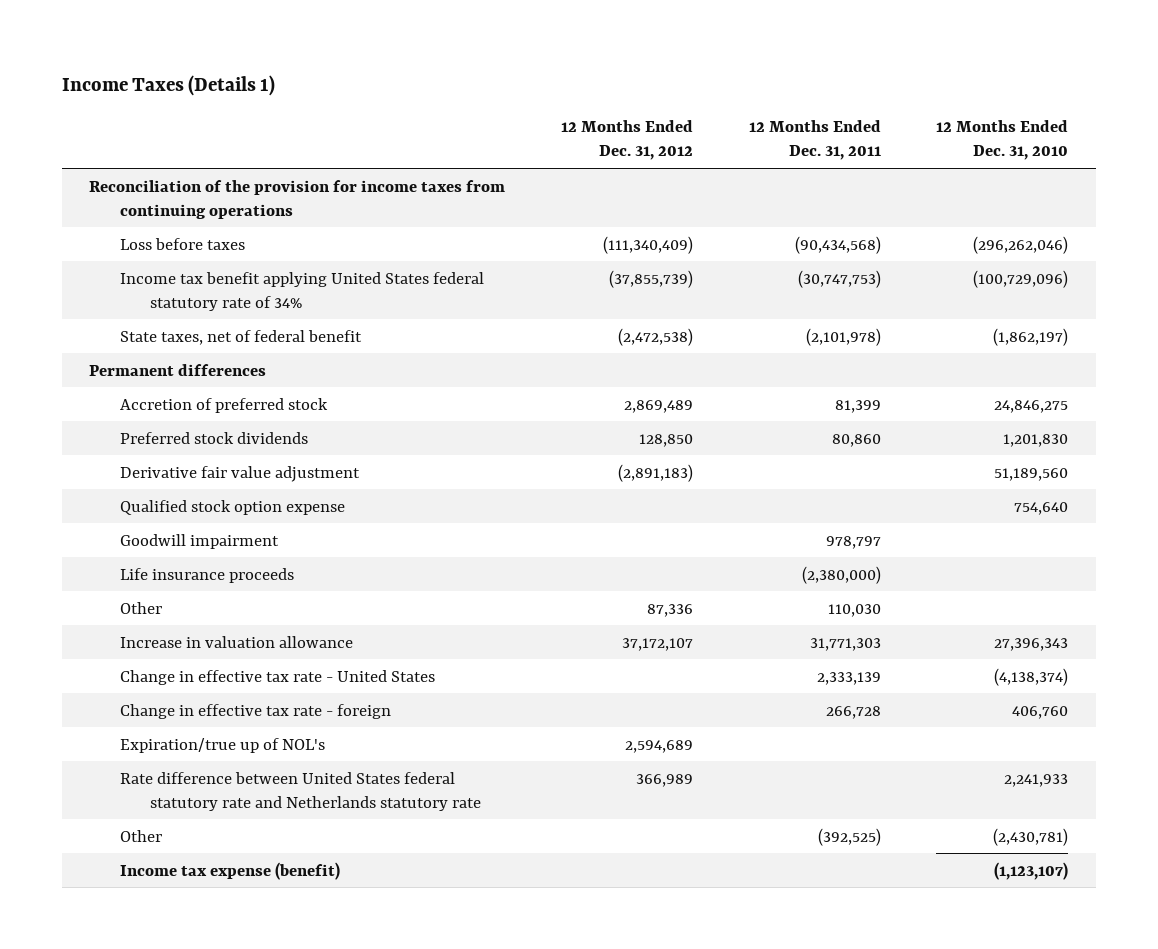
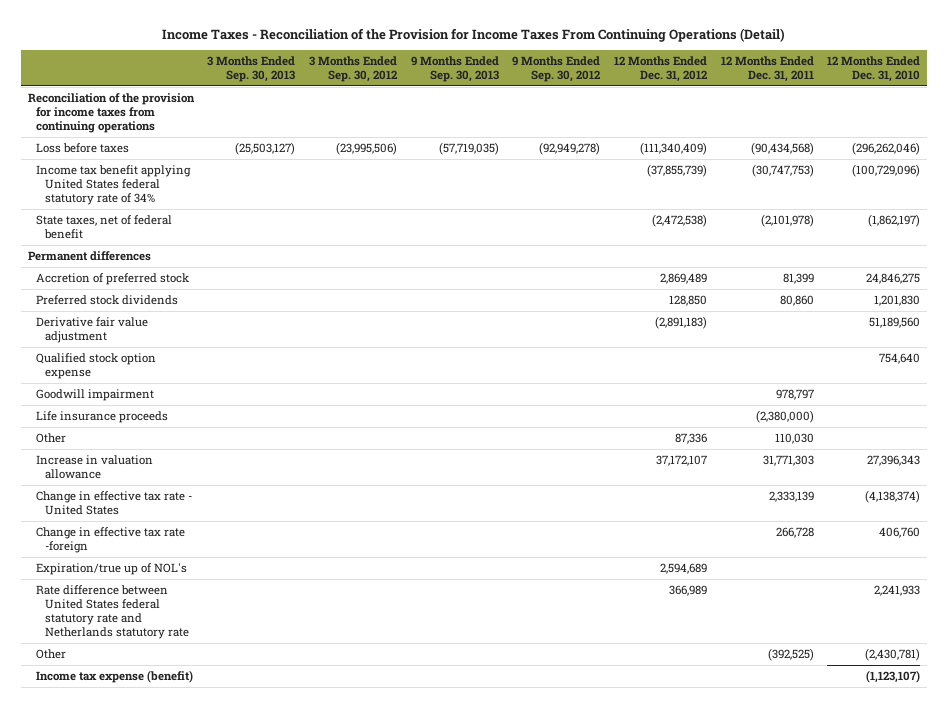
[61,74,275,96] Income Taxes (Details 1) -> [161,27,785,42] Income Taxes - Reconciliation of the Provision for Income Taxes From Continuing Operations (Detail)
none -> [207,56,296,83] 3 Months Ended Sep. 30, 2013
none -> [308,56,397,83] 3 Months Ended Sep. 30, 2012
none -> [410,56,499,83] 9 Months Ended Sep. 30, 2013
none -> [512,56,601,83] 9 Months Ended Sep. 30, 2012
[119,703,391,719] Change in effective tax rate - foreign -> [36,526,186,553] Change in effective tax rate -foreign

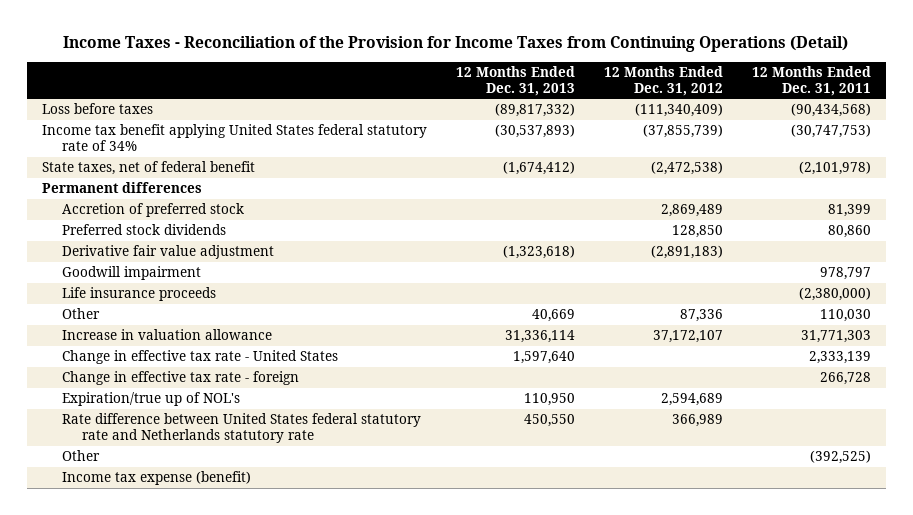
[161,27,785,42] Income Taxes - Reconciliation of the Provision for Income Taxes From Continuing Operations (Detail) -> [63,36,849,53] Income Taxes - Reconciliation of the Provision for Income Taxes from Continuing Operations (Detail)
[207,56,296,83] 3 Months Ended Sep. 30, 2013 -> none
[308,56,397,83] 3 Months Ended Sep. 30, 2012 -> none
[410,56,499,83] 9 Months Ended Sep. 30, 2013 -> none
[512,56,601,83] 9 Months Ended Sep. 30, 2012 -> none
[827,56,921,83] 12 Months Ended Dec. 31, 2010 -> none
none -> [455,65,575,96] 12 Months Ended Dec. 31, 2013
[27,92,195,133] Reconciliation of the provision for income taxes from continuing operations -> none
[36,352,157,379] Qualified stock option expense -> none
[36,526,186,553] Change in effective tax rate -foreign -> [62,371,300,386] Change in effective tax rate - foreign

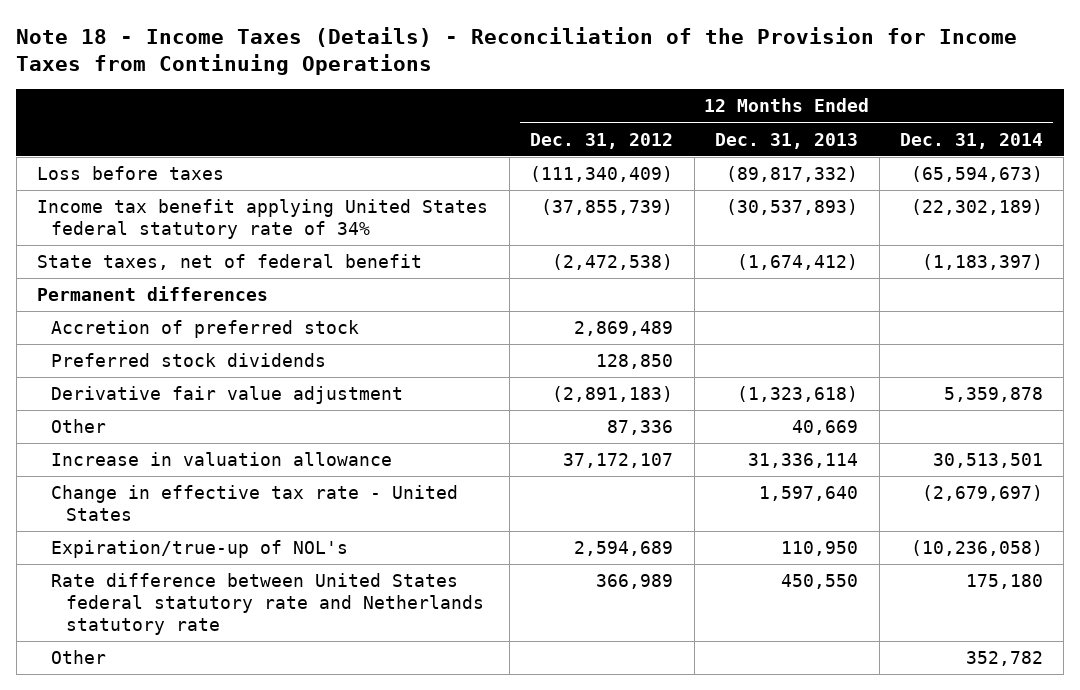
[63,36,849,53] Income Taxes - Reconciliation of the Provision for Income Taxes from Continuing Operations (Detail) -> [16,26,1018,76] Note 18 - Income Taxes (Details) - Reconciliation of the Provision for Income Taxes from Continuing Operations
[752,65,872,96] 12 Months Ended Dec. 31, 2011 -> none
none -> [900,132,1044,149] Dec. 31, 2014
[62,266,202,281] Goodwill impairment -> none
[62,287,217,302] Life insurance proceeds -> none
[62,371,300,386] Change in effective tax rate - foreign -> none
[62,392,241,407] Expiration/true up of NOL's -> [51,540,349,559] Expiration/true-up of NOL's
[62,471,252,486] Income tax expense (benefit) -> none

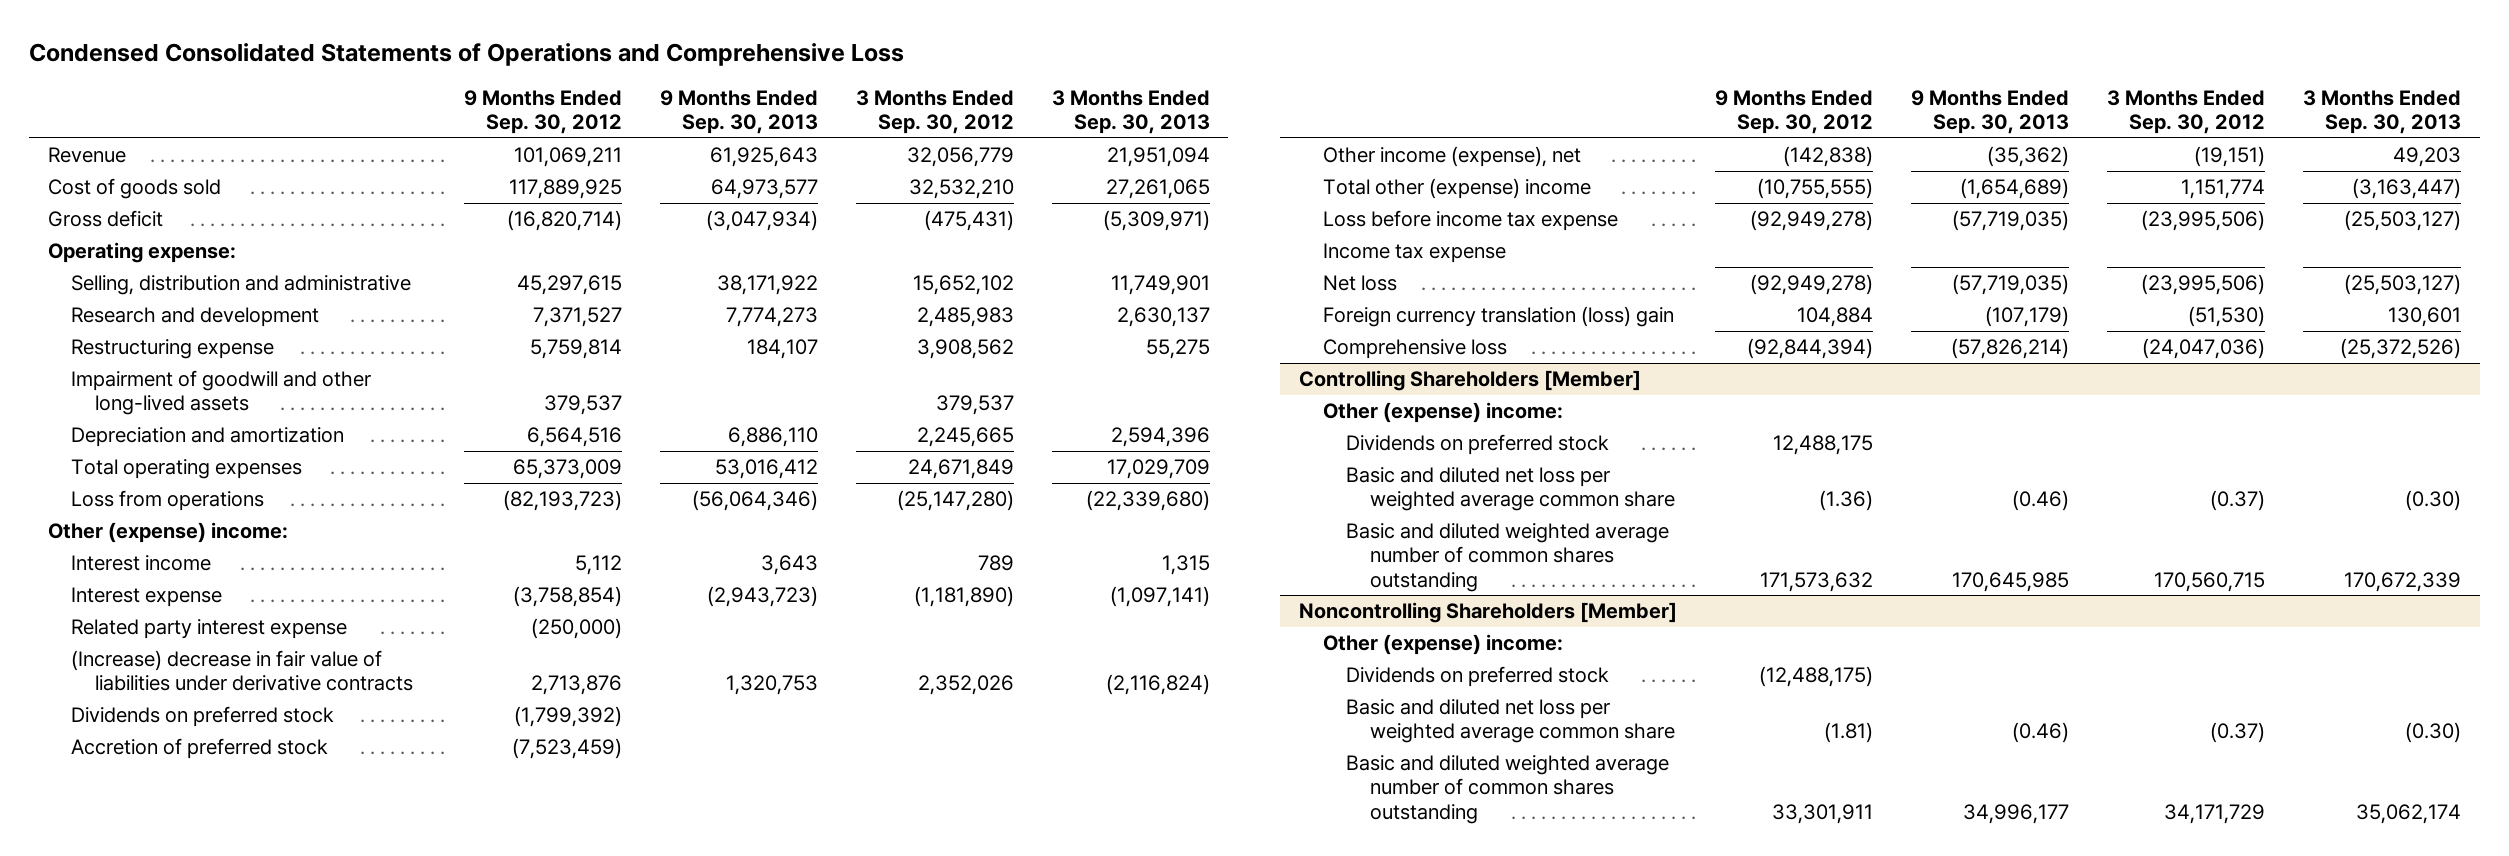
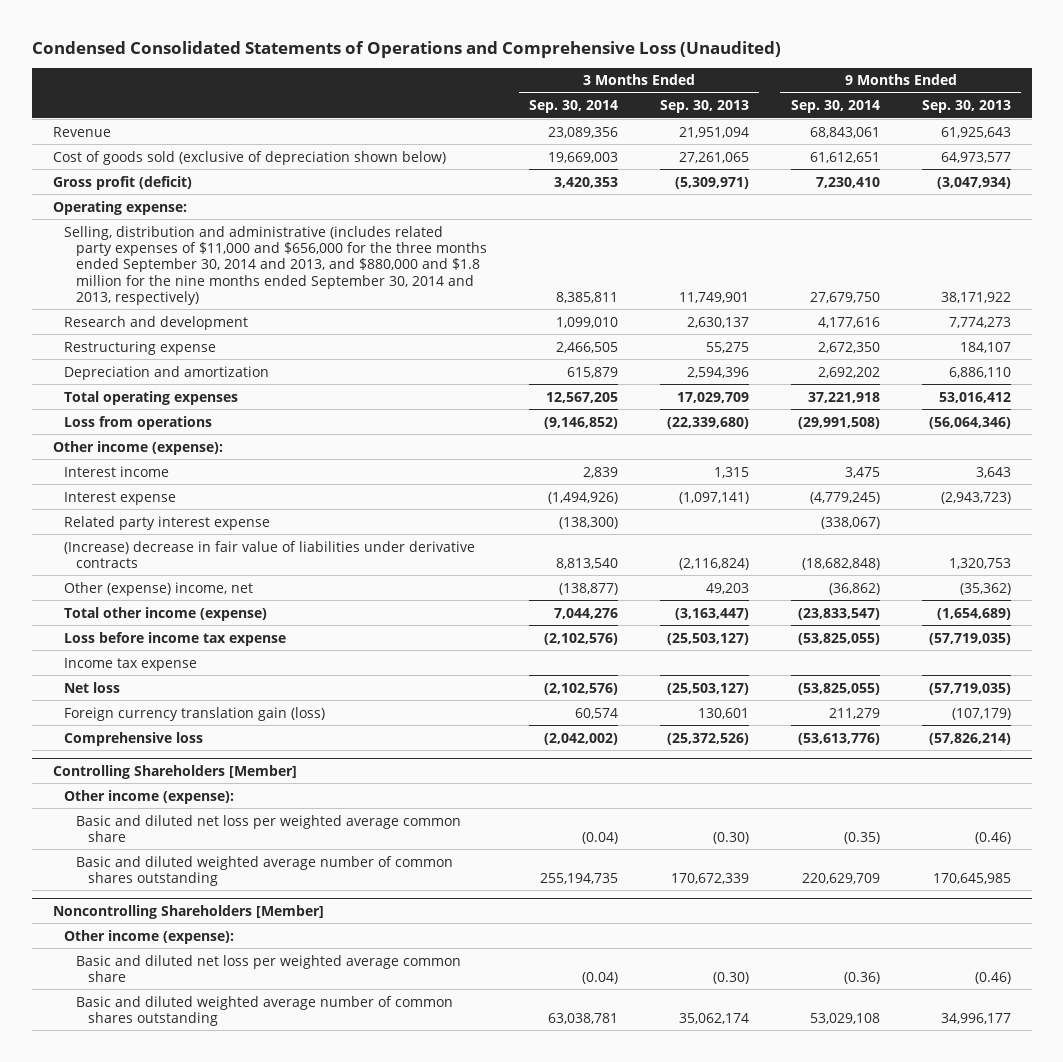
[28,42,904,66] Condensed Consolidated Statements of Operations and Comprehensive Loss -> [31,40,781,58] Condensed Consolidated Statements of Operations and Comprehensive Loss (Unaudited)
[463,89,622,134] 9 Months Ended Sep. 30, 2012 -> none
[855,89,1014,134] 3 Months Ended Sep. 30, 2012 -> none
none -> [528,100,618,114] Sep. 30, 2014
none -> [790,100,880,114] Sep. 30, 2014
[47,178,221,200] Cost of goods sold -> [52,150,446,165] Cost of goods sold (exclusive of depreciation shown below)
[47,210,163,228] Gross deficit -> [52,175,192,190] Gross profit (deficit)
[71,275,412,296] Selling, distribution and administrative -> [64,225,488,306] Selling, distribution and administrative (includes related party expenses of $11,000 and $656,000 for the three months ended September 30, 2014 and 2013, and $880,000 and $1.8 million for the nine months ended September 30, 2014 and 2013, respectively)
[71,370,372,416] Impairment of goodwill and other long-lived assets -> none
[47,522,288,544] Other (expense) income: -> [52,440,223,455] Other income (expense):
[71,706,335,728] Dividends on preferred stock -> none
[71,738,329,760] Accretion of preferred stock -> none
[1322,146,1581,168] Other income (expense), net -> [64,581,254,596] Other (expense) income, net
[1322,178,1591,200] Total other (expense) income -> [64,606,268,621] Total other income (expense)
[1322,306,1674,328] Foreign currency translation (loss) gain -> [64,706,326,721] Foreign currency translation gain (loss)
[1346,434,1610,456] Dividends on preferred stock -> none
[1322,402,1563,424] Other (expense) income: -> [64,789,235,804] Other income (expense):
[1346,666,1610,688] Dividends on preferred stock -> none
[1322,634,1563,656] Other (expense) income: -> [64,929,235,944] Other income (expense):

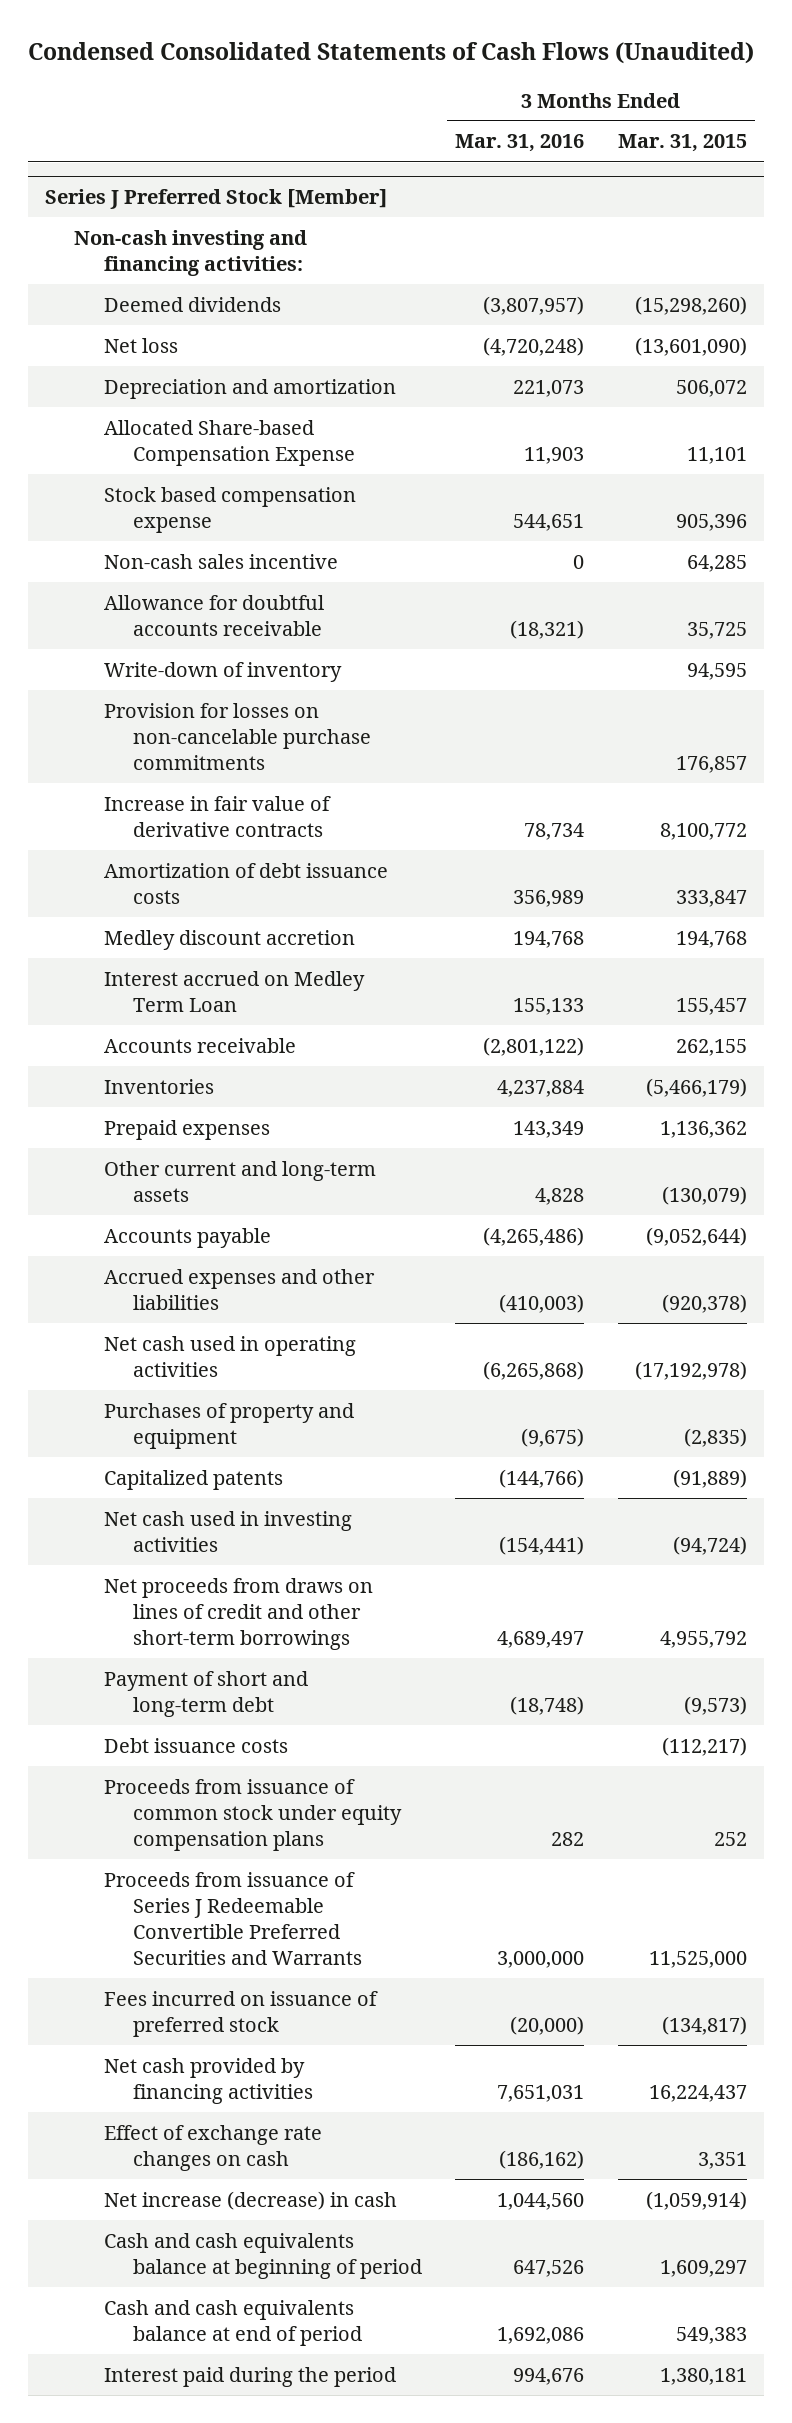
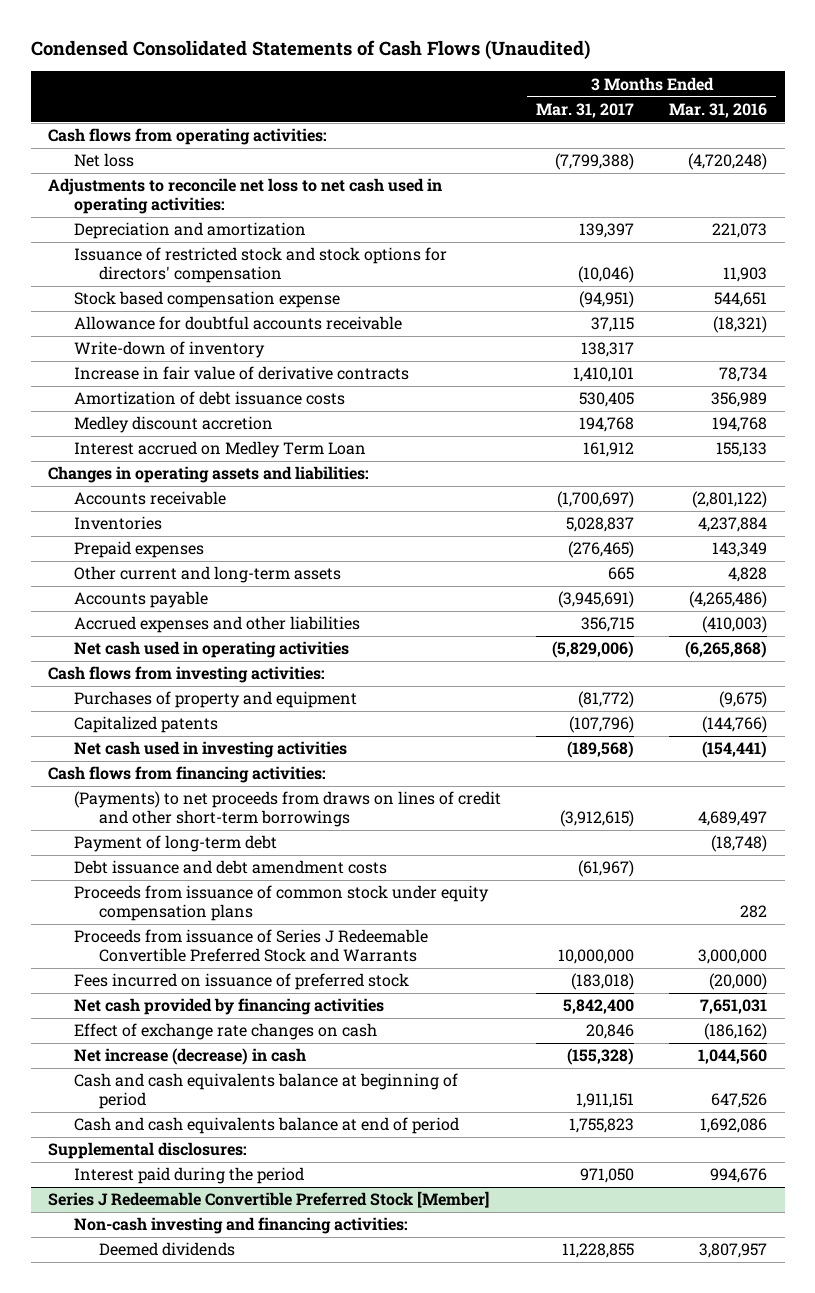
[617,134,747,153] Mar. 31, 2015 -> none
none -> [535,103,634,119] Mar. 31, 2017
[45,188,388,209] Series J Preferred Stock [Member] -> none
[74,229,308,276] Non-cash investing and financing activities: -> none
[103,296,281,312] Deemed dividends -> none
none -> [48,128,328,146] Cash flows from operating activities:
none -> [48,178,443,215] Adjustments to reconcile net loss to net cash used in operating activities:
[103,419,355,466] Allocated Share-based Compensation Expense -> [73,247,447,284] Issuance of restricted stock and stock options for directors' compensation
[103,553,338,569] Non-cash sales incentive -> none
[103,702,371,771] Provision for losses on non-cancelable purchase commitments -> none
none -> [48,466,370,484] Changes in operating assets and liabilities:
none -> [48,666,326,684] Cash flows from investing activities:
none -> [48,766,327,784] Cash flows from financing activities:
[103,1577,373,1651] Net proceeds from draws on lines of credit and other short-term borrowings -> [73,791,501,828] (Payments) to net proceeds from draws on lines of credit and other short-term borrowings
[103,1670,308,1717] Payment of short and long-term debt -> [73,835,277,853] Payment of long-term debt
[103,1737,288,1753] Debt issuance costs -> [73,860,387,875] Debt issuance and debt amendment costs
[103,1871,362,1966] Proceeds from issuance of Series J Redeemable Convertible Preferred Securities and Warrants -> [73,929,428,963] Proceeds from issuance of Series J Redeemable Convertible Preferred Stock and Warrants
none -> [48,1142,248,1160] Supplemental disclosures:
none -> [48,1191,490,1209] Series J Redeemable Convertible Preferred Stock [Member]
none -> [73,1217,408,1235] Non-cash investing and financing activities:
none -> [98,1242,235,1257] Deemed dividends

